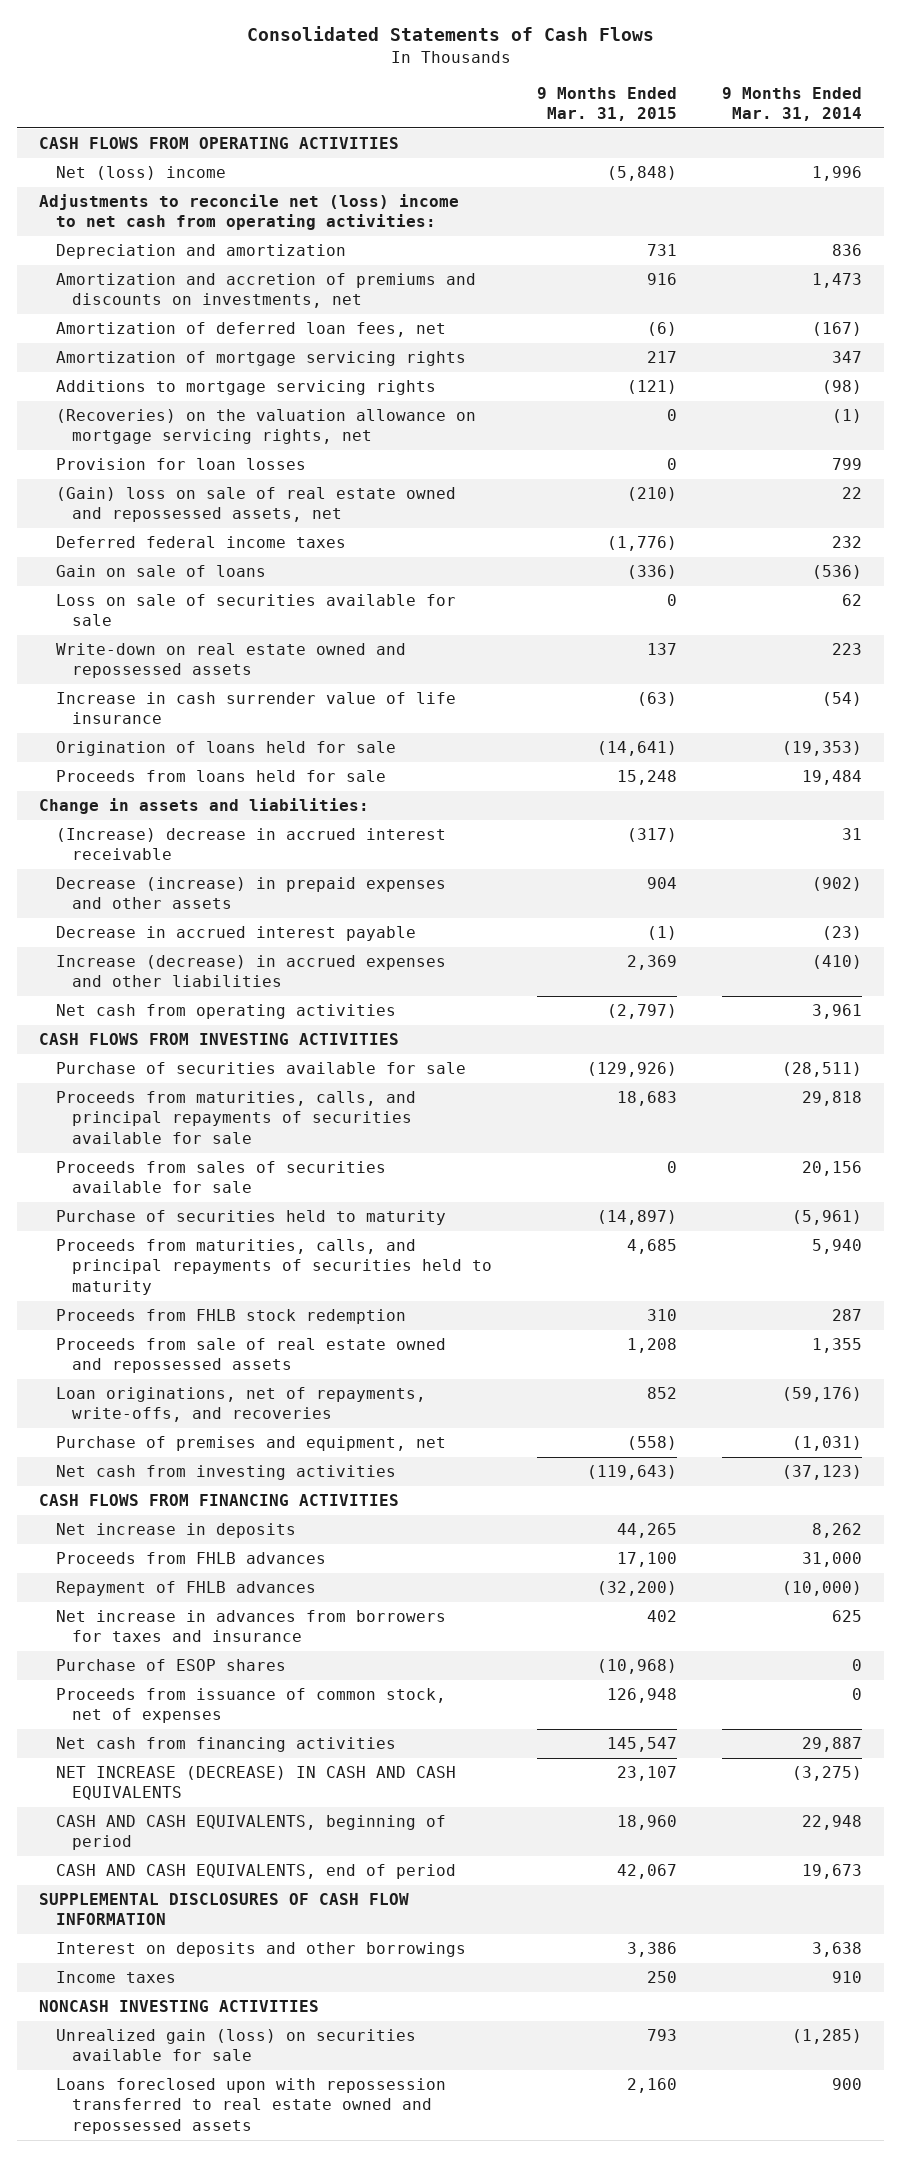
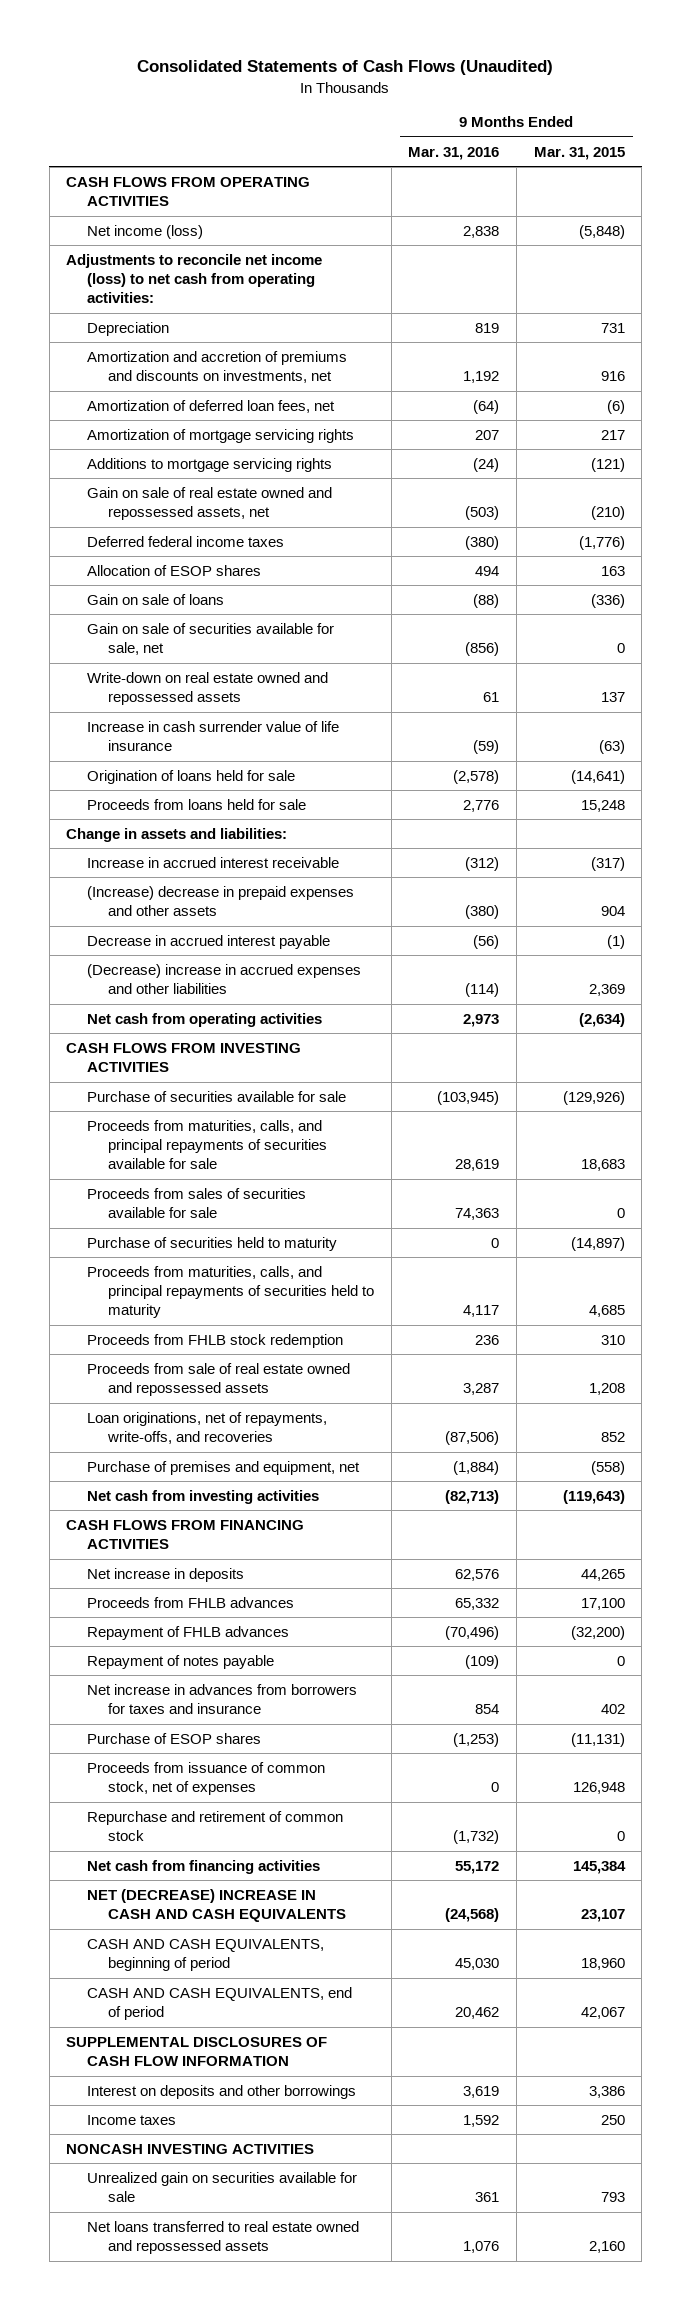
[246,26,654,42] Consolidated Statements of Cash Flows -> [137,60,554,76] Consolidated Statements of Cash Flows (Unaudited)
[721,86,862,121] 9 Months Ended Mar. 31, 2014 -> none
none -> [408,146,500,160] Mar. 31, 2016
[55,166,226,181] Net (loss) income -> [87,224,204,239] Net income (loss)
[39,194,460,231] Adjustments to reconcile net (loss) income to net cash from operating activities: -> [66,253,323,304] Adjustments to reconcile net income (loss) to net cash from operating activities:
[55,244,346,260] Depreciation and amortization -> [87,321,170,336] Depreciation
[55,409,476,445] (Recoveries) on the valuation allowance on mortgage servicing rights, net -> none
[55,458,306,471] Provision for loan losses -> none
[55,487,456,523] (Gain) loss on sale of real estate owned and repossessed assets, net -> [87,486,333,521] Gain on sale of real estate owned and repossessed assets, net
none -> [87,564,262,576] Allocation of ESOP shares
[55,594,456,627] Loss on sale of securities available for sale -> [87,622,335,656] Gain on sale of securities available for sale, net
[55,828,446,861] (Increase) decrease in accrued interest receivable -> [87,856,340,868] Increase in accrued interest receivable
[55,877,446,910] Decrease (increase) in prepaid expenses and other assets -> [87,885,355,917] (Increase) decrease in prepaid expenses and other assets
[55,955,446,988] Increase (decrease) in accrued expenses and other liabilities -> [87,963,362,995] (Decrease) increase in accrued expenses and other liabilities
[606,1004,677,1020] (2,797) -> [578,1012,625,1027] (2,634)
none -> [87,1654,275,1669] Repayment of notes payable
[596,1659,677,1675] (10,968) -> [570,1732,625,1747] (11,131)
none -> [87,1810,344,1842] Repurchase and retirement of common stock
[606,1737,677,1753] 145,547 -> [572,1860,626,1874] 145,384
[55,1766,456,1801] NET INCREASE (DECREASE) IN CASH AND CASH EQUIVALENTS -> [87,1888,346,1923] NET (DECREASE) INCREASE IN CASH AND CASH EQUIVALENTS
[55,2029,416,2062] Unrealized gain (loss) on securities available for sale -> [87,2171,358,2203] Unrealized gain on securities available for sale
[55,2078,446,2134] Loans foreclosed upon with repossession transferred to real estate owned and repossessed assets -> [87,2220,360,2255] Net loans transferred to real estate owned and repossessed assets

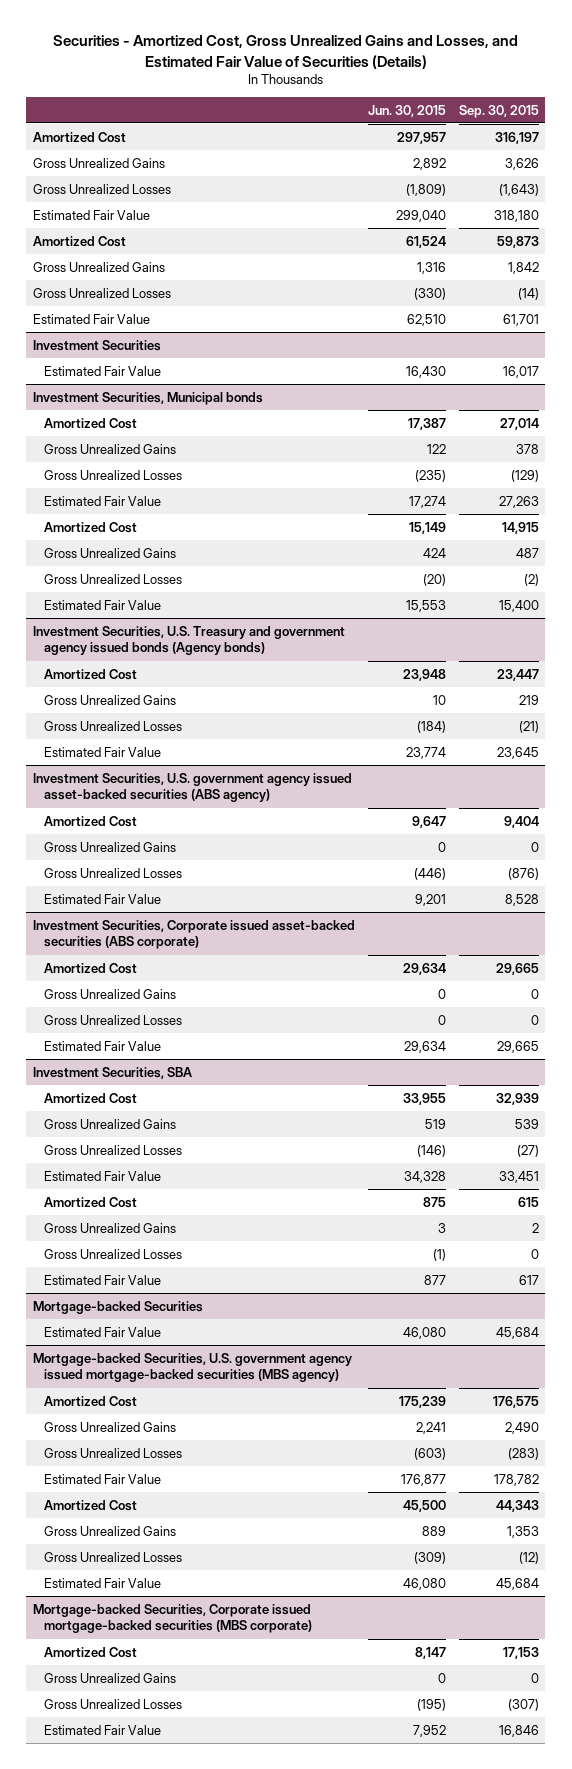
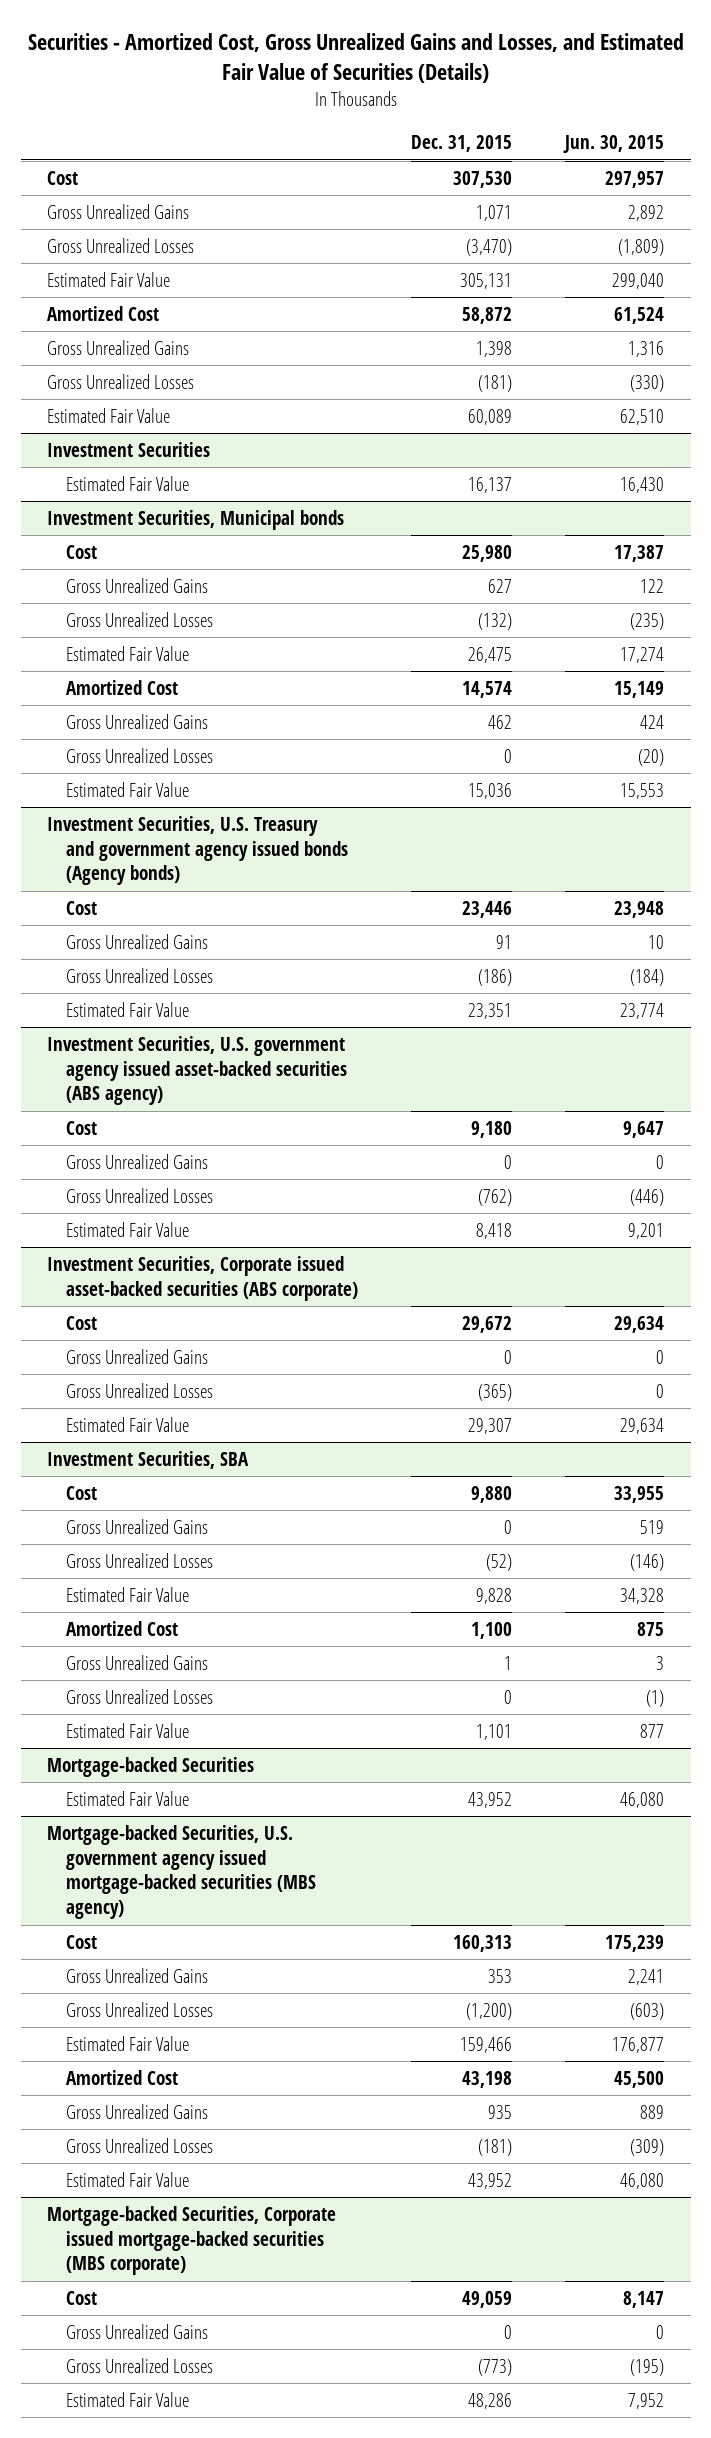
[458,104,539,118] Sep. 30, 2015 -> none
none -> [411,135,513,153] Dec. 31, 2015
[32,131,126,143] Amortized Cost -> [47,170,79,185] Cost
[44,417,138,429] Amortized Cost -> [65,544,97,559] Cost
[44,668,138,680] Amortized Cost -> [65,900,97,915] Cost
[44,815,138,827] Amortized Cost -> [65,1120,97,1135] Cost
[44,962,138,974] Amortized Cost -> [65,1315,97,1330] Cost
[44,1092,138,1104] Amortized Cost -> [65,1485,97,1500] Cost
[44,1395,138,1407] Amortized Cost -> [65,1934,97,1949] Cost
[44,1646,138,1658] Amortized Cost -> [65,2290,97,2305] Cost

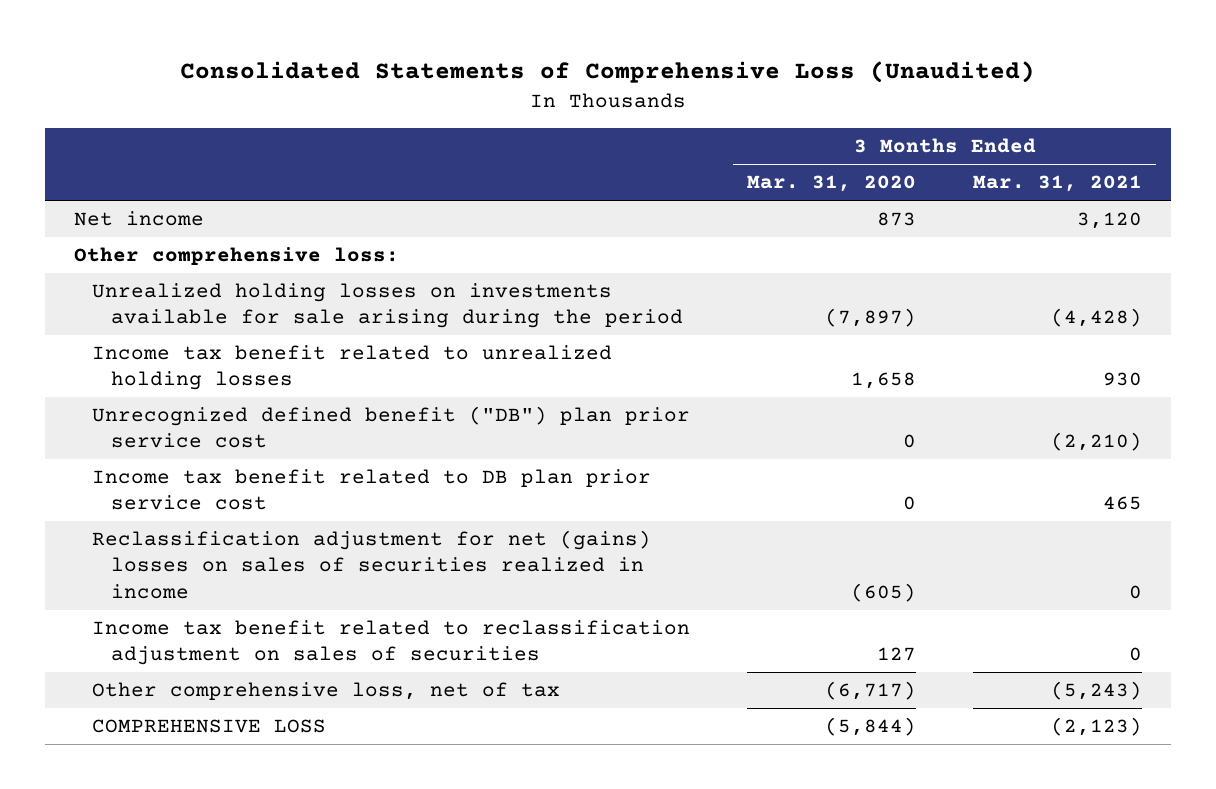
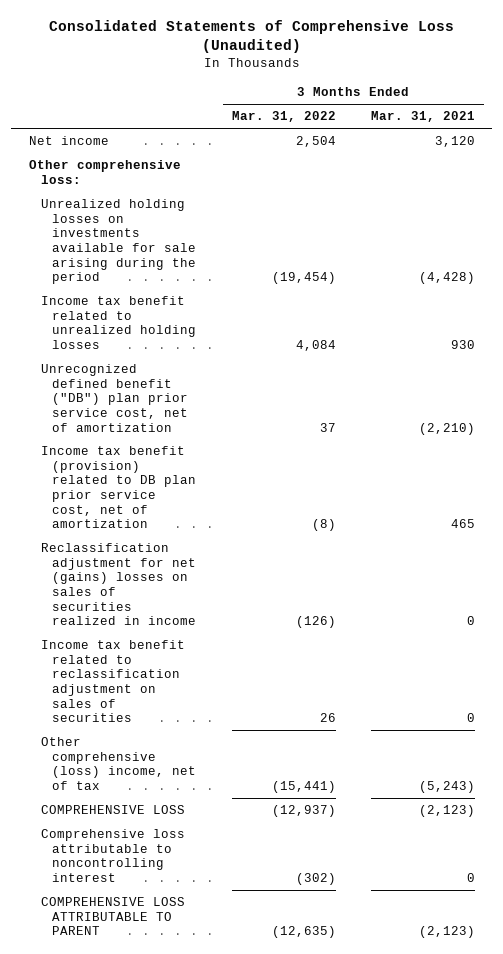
[747,175,917,193] Mar. 31, 2020 -> none
none -> [231,111,336,123] Mar. 31, 2022
[92,406,691,449] Unrecognized defined benefit ("DB") plan prior service cost -> [40,364,189,432] Unrecognized defined benefit ("DB") plan prior service cost, net of amortization
[92,469,652,511] Income tax benefit related to DB plan prior service cost -> [40,446,197,529] Income tax benefit (provision) related to DB plan prior service cost, net of amortization
[92,682,561,701] Other comprehensive loss, net of tax -> [40,737,197,791] Other comprehensive (loss) income, net of tax
none -> [40,829,185,883] Comprehensive loss attributable to noncontrolling interest
none -> [40,897,185,936] COMPREHENSIVE LOSS ATTRIBUTABLE TO PARENT

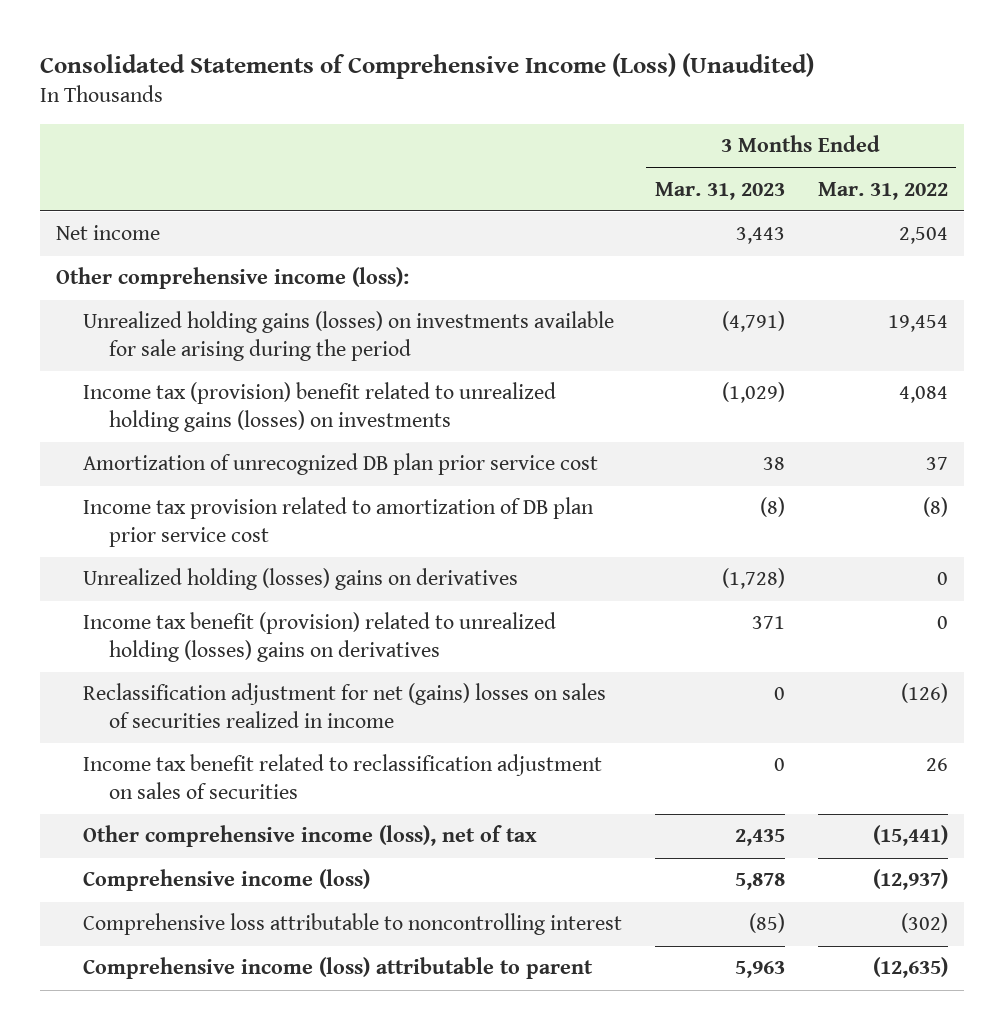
[48,19,454,54] Consolidated Statements of Comprehensive Loss (Unaudited) -> [39,53,814,80] Consolidated Statements of Comprehensive Income (Loss) (Unaudited)
[370,111,475,123] Mar. 31, 2021 -> none
none -> [654,181,785,200] Mar. 31, 2023
[28,160,181,184] Other comprehensive loss: -> [56,267,410,290] Other comprehensive income (loss):
[40,199,197,285] Unrealized holding losses on investments available for sale arising during the period -> [82,311,614,361] Unrealized holding gains (losses) on investments available for sale arising during the period
[271,272,336,285] (19,454) -> [887,315,948,333] 19,454
[40,296,197,350] Income tax benefit related to unrealized holding losses -> [82,382,556,432] Income tax (provision) benefit related to unrealized holding gains (losses) on investments
[40,364,189,432] Unrecognized defined benefit ("DB") plan prior service cost, net of amortization -> [82,453,598,476] Amortization of unrecognized DB plan prior service cost
[40,446,197,529] Income tax benefit (provision) related to DB plan prior service cost, net of amortization -> [82,497,594,547] Income tax provision related to amortization of DB plan prior service cost
none -> [82,568,518,591] Unrealized holding (losses) gains on derivatives
none -> [82,612,556,662] Income tax benefit (provision) related to unrealized holding (losses) gains on derivatives
[40,737,197,791] Other comprehensive (loss) income, net of tax -> [82,825,537,848] Other comprehensive income (loss), net of tax
[40,805,185,815] COMPREHENSIVE LOSS -> [82,869,370,892] Comprehensive income (loss)
[40,897,185,936] COMPREHENSIVE LOSS ATTRIBUTABLE TO PARENT -> [82,957,593,980] Comprehensive income (loss) attributable to parent

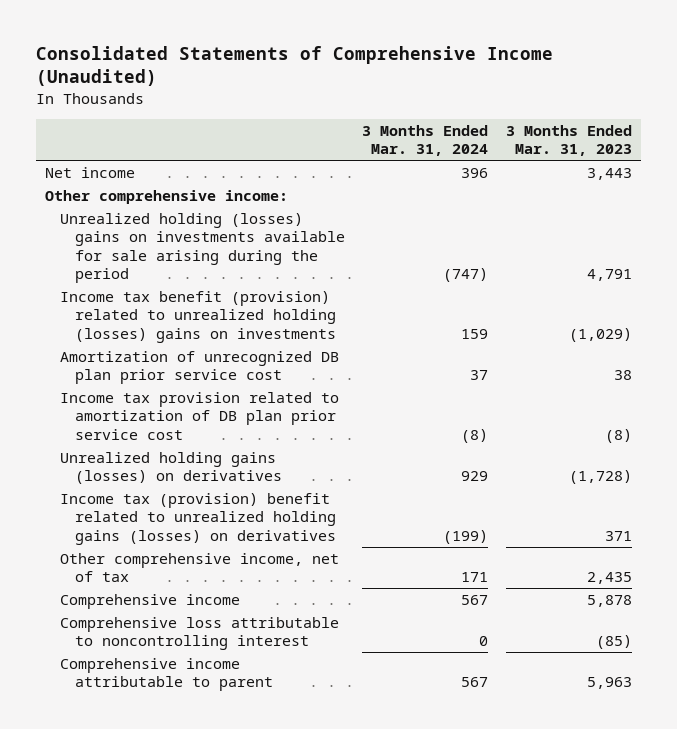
[39,53,814,80] Consolidated Statements of Comprehensive Income (Loss) (Unaudited) -> [36,45,554,87] Consolidated Statements of Comprehensive Income (Unaudited)
[817,181,948,200] Mar. 31, 2022 -> none
none -> [362,124,489,156] 3 Months Ended Mar. 31, 2024
[56,267,410,290] Other comprehensive income (loss): -> [45,190,289,205] Other comprehensive income:
[82,311,614,361] Unrealized holding gains (losses) on investments available for sale arising during the period -> [59,213,345,283] Unrealized holding (losses) gains on investments available for sale arising during the period
[721,311,785,333] (4,791) -> [587,268,633,281] 4,791
[82,382,556,432] Income tax (provision) benefit related to unrealized holding gains (losses) on investments -> [59,291,336,343] Income tax benefit (provision) related to unrealized holding (losses) gains on investments
[82,683,606,728] Reclassification adjustment for net (gains) losses on sales of securities realized in income -> none
[82,754,602,799] Income tax benefit related to reclassification adjustment on sales of securities -> none
[82,568,518,591] Unrealized holding (losses) gains on derivatives -> [59,452,282,485] Unrealized holding gains (losses) on derivatives
[82,612,556,662] Income tax benefit (provision) related to unrealized holding (losses) gains on derivatives -> [59,493,336,545] Income tax (provision) benefit related to unrealized holding gains (losses) on derivatives
[82,825,537,848] Other comprehensive income (loss), net of tax -> [59,553,339,583] Other comprehensive income, net of tax
[82,869,370,892] Comprehensive income (loss) -> [59,594,240,610] Comprehensive income
[82,957,593,980] Comprehensive income (loss) attributable to parent -> [59,658,273,692] Comprehensive income attributable to parent

